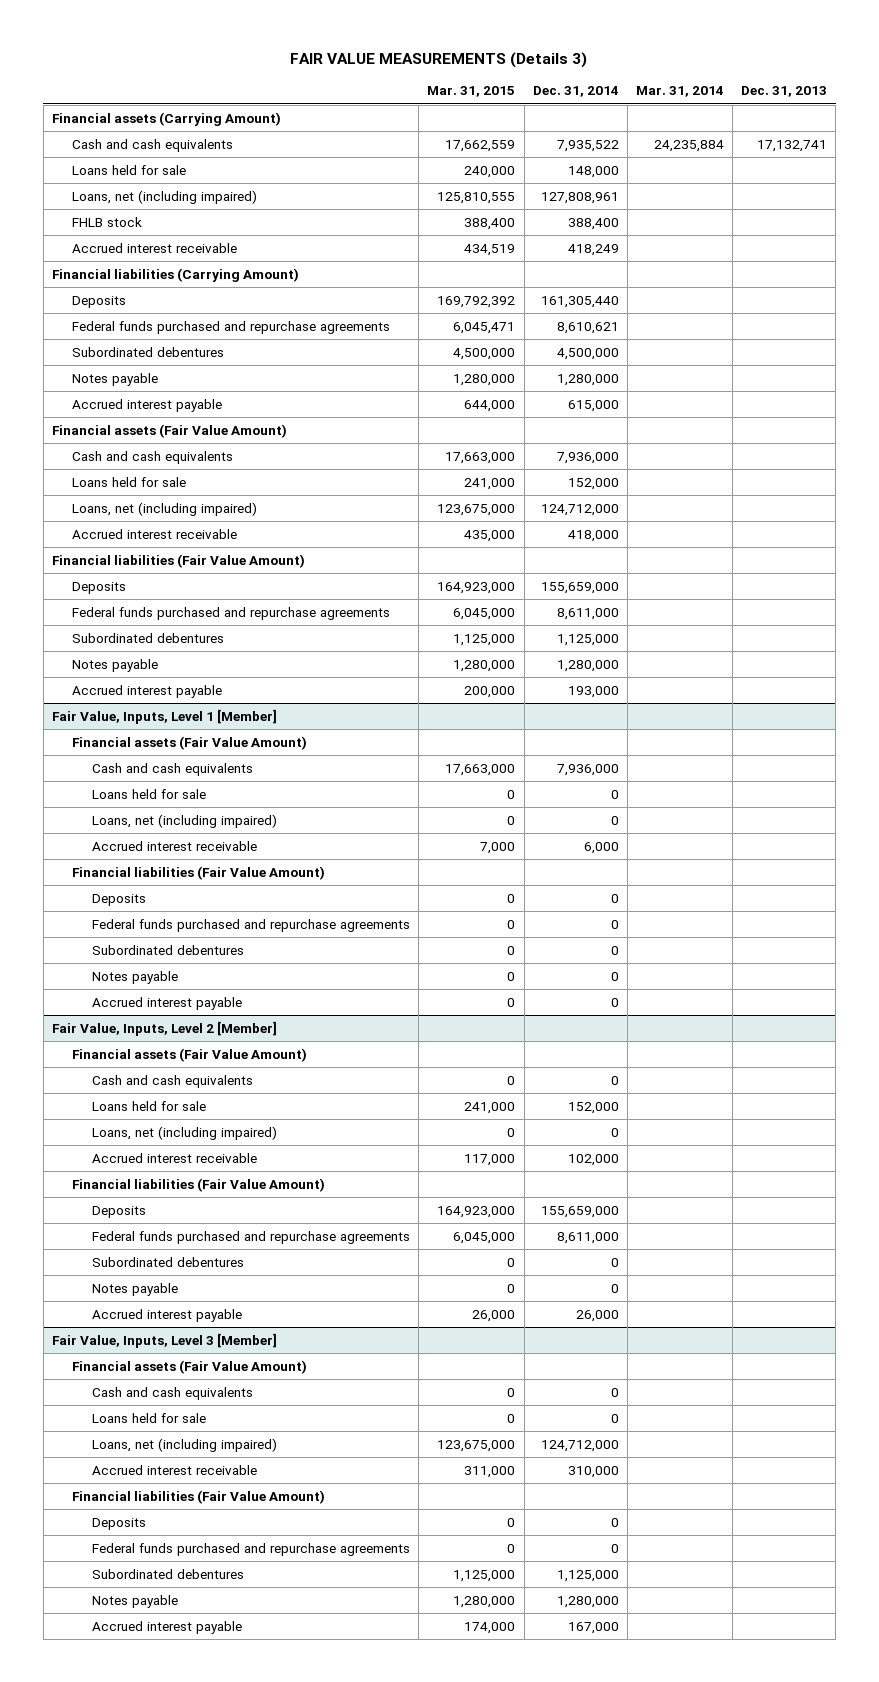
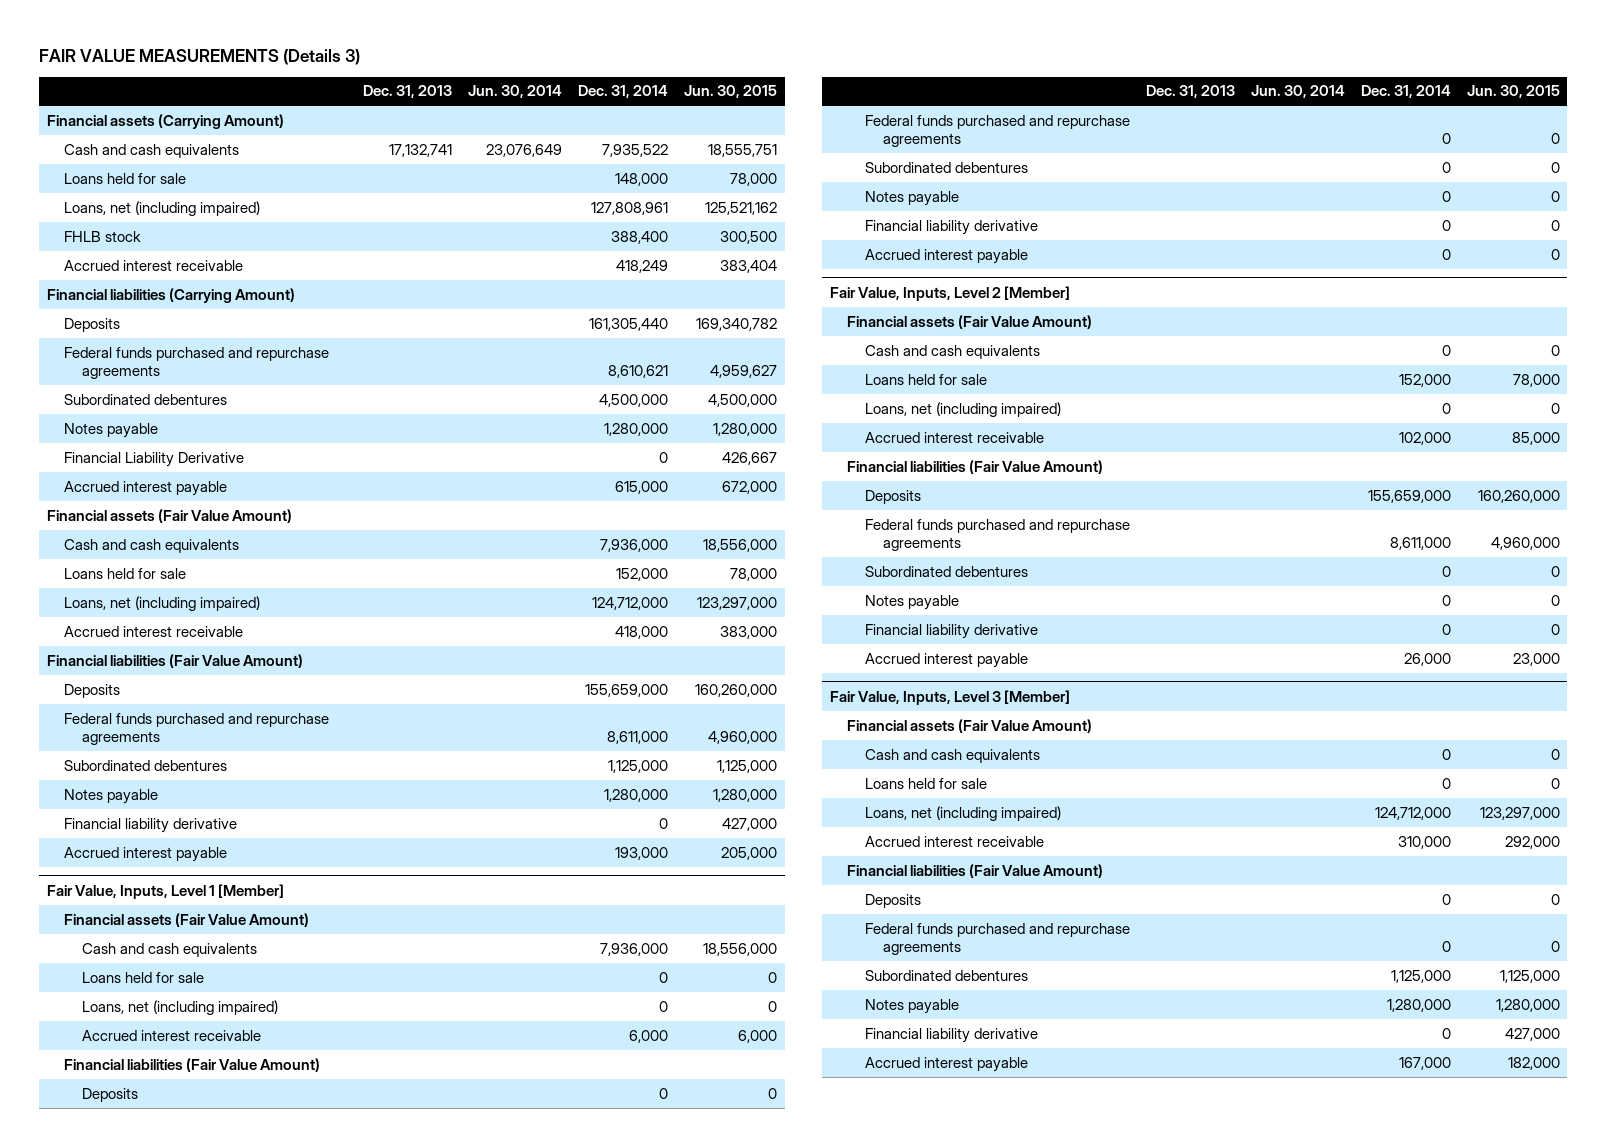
[427,86,516,98] Mar. 31, 2015 -> none
[635,86,724,98] Mar. 31, 2014 -> none
none -> [467,85,562,99] Jun. 30, 2014
none -> [683,85,777,99] Jun. 30, 2015
none -> [64,451,245,467] Financial Liability Derivative
none -> [64,817,238,833] Financial liability derivative
none -> [864,219,1038,235] Financial liability derivative
none -> [864,623,1038,639] Financial liability derivative
none -> [864,1027,1038,1043] Financial liability derivative

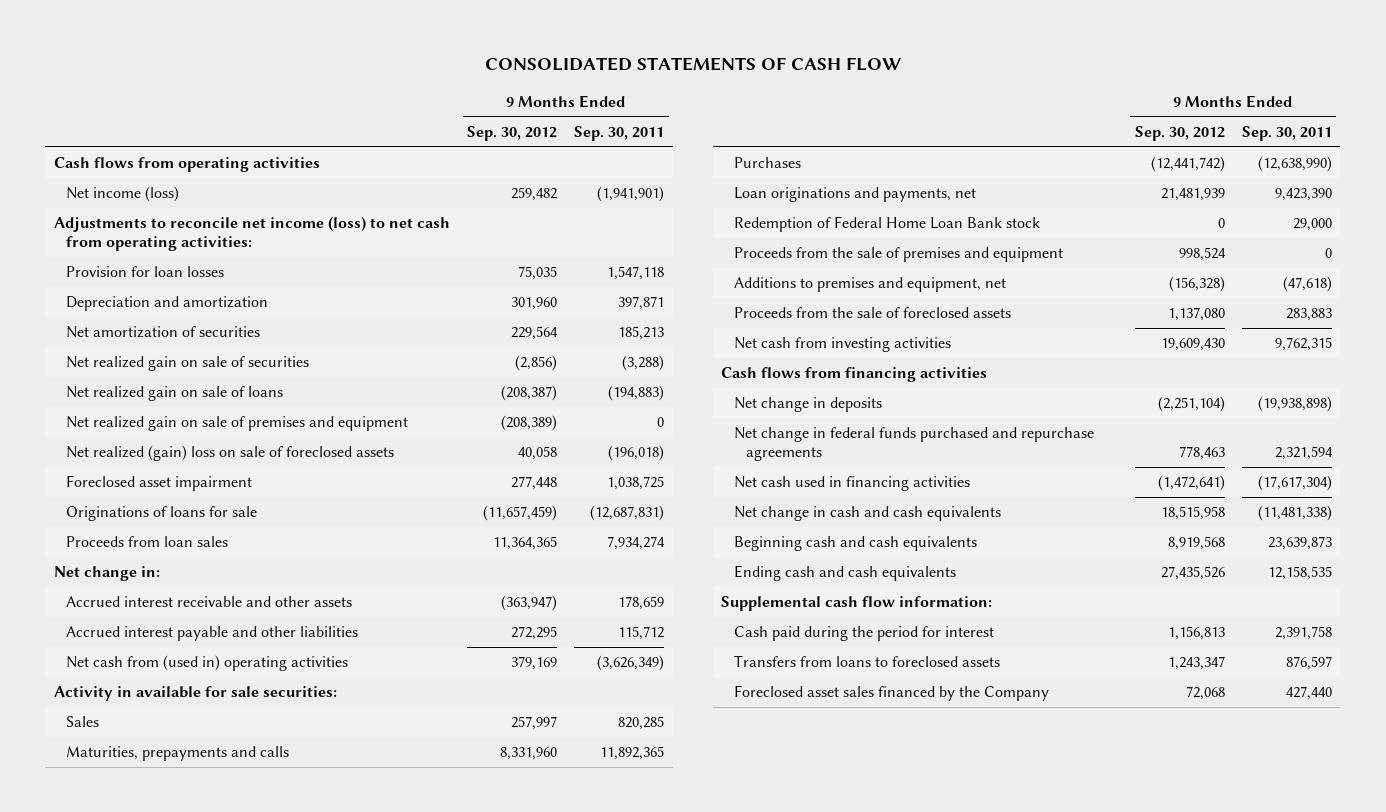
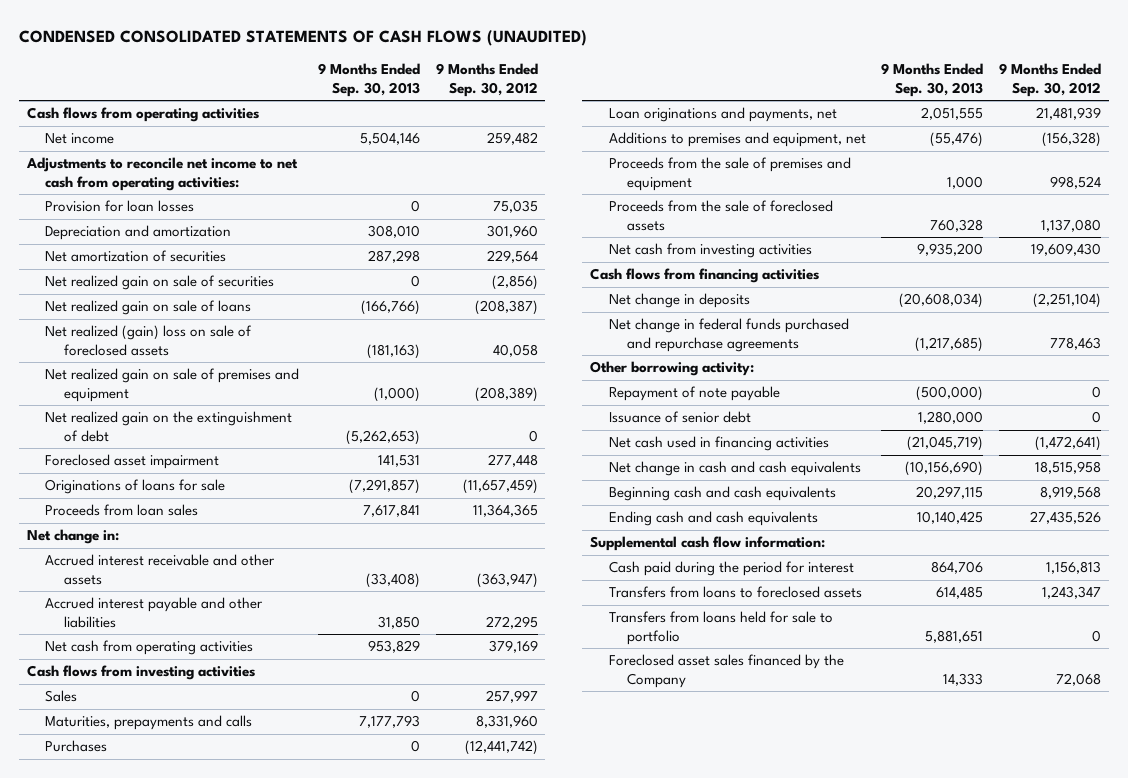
[484,57,901,72] CONSOLIDATED STATEMENTS OF CASH FLOW -> [19,30,588,47] CONDENSED CONSOLIDATED STATEMENTS OF CASH FLOWS (UNAUDITED)
[574,125,665,141] Sep. 30, 2011 -> none
none -> [318,63,421,97] 9 Months Ended Sep. 30, 2013
[66,186,180,203] Net income (loss) -> [45,133,115,145] Net income
[53,216,450,252] Adjustments to reconcile net income (loss) to net cash from operating activities: -> [26,157,299,191] Adjustments to reconcile net income to net cash from operating activities:
[66,416,409,432] Net realized gain on sale of premises and equipment -> [45,368,300,402] Net realized gain on sale of premises and equipment
none -> [45,411,293,442] Net realized gain on the extinguishment of debt
[53,686,337,702] Activity in available for sale securities: -> none
[66,655,349,672] Net cash from (used in) operating activities -> [45,640,254,656] Net cash from operating activities
none -> [27,665,256,681] Cash flows from investing activities
[733,216,1040,233] Redemption of Federal Home Loan Bank stock -> none
[733,247,1063,263] Proceeds from the sale of premises and equipment -> [608,157,851,191] Proceeds from the sale of premises and equipment
none -> [590,361,755,377] Other borrowing activity:
none -> [608,386,780,402] Repayment of note payable
none -> [608,411,751,424] Issuance of senior debt
none -> [608,611,833,645] Transfers from loans held for sale to portfolio

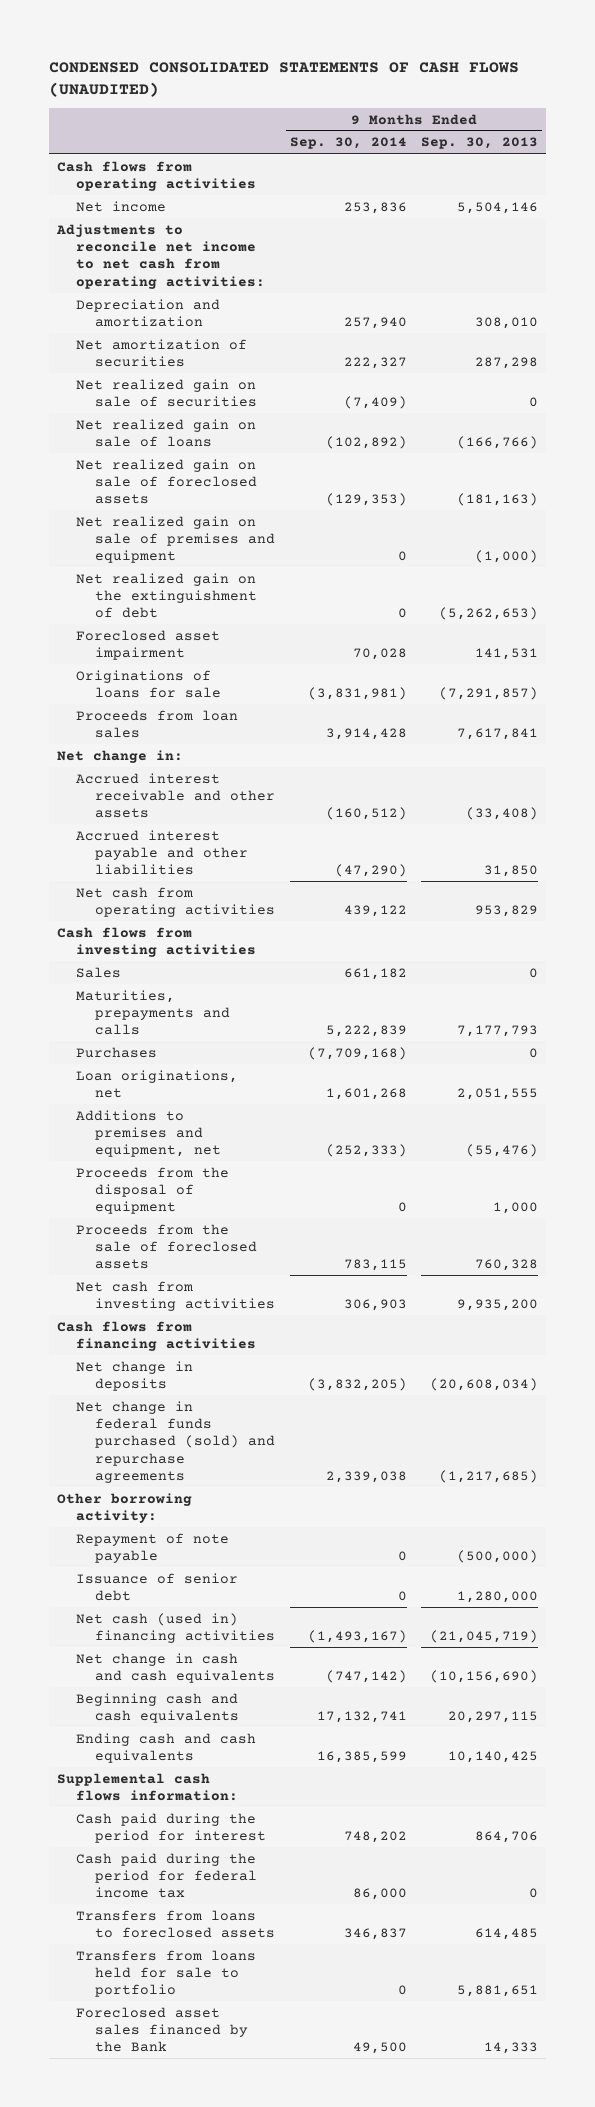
[435,63,538,97] 9 Months Ended Sep. 30, 2012 -> none
none -> [289,137,407,150] Sep. 30, 2014
[45,200,195,213] Provision for loan losses -> none
[45,325,253,356] Net realized (gain) loss on sale of foreclosed assets -> [75,458,258,505] Net realized gain on sale of foreclosed assets
[608,107,837,123] Loan originations and payments, net -> [75,1069,238,1098] Loan originations, net
[608,157,851,191] Proceeds from the sale of premises and equipment -> [75,1166,229,1215] Proceeds from the disposal of equipment
[608,318,849,352] Net change in federal funds purchased and repurchase agreements -> [75,1400,276,1483] Net change in federal funds purchased (sold) and repurchase agreements
[608,436,829,452] Net cash used in financing activities -> [75,1612,276,1643] Net cash (used in) financing activities
[590,536,826,552] Supplemental cash flow information: -> [56,1772,238,1801] Supplemental cash flows information:
none -> [75,1852,258,1899] Cash paid during the period for federal income tax
[608,654,844,688] Foreclosed asset sales financed by the Company -> [75,2006,249,2053] Foreclosed asset sales financed by the Bank

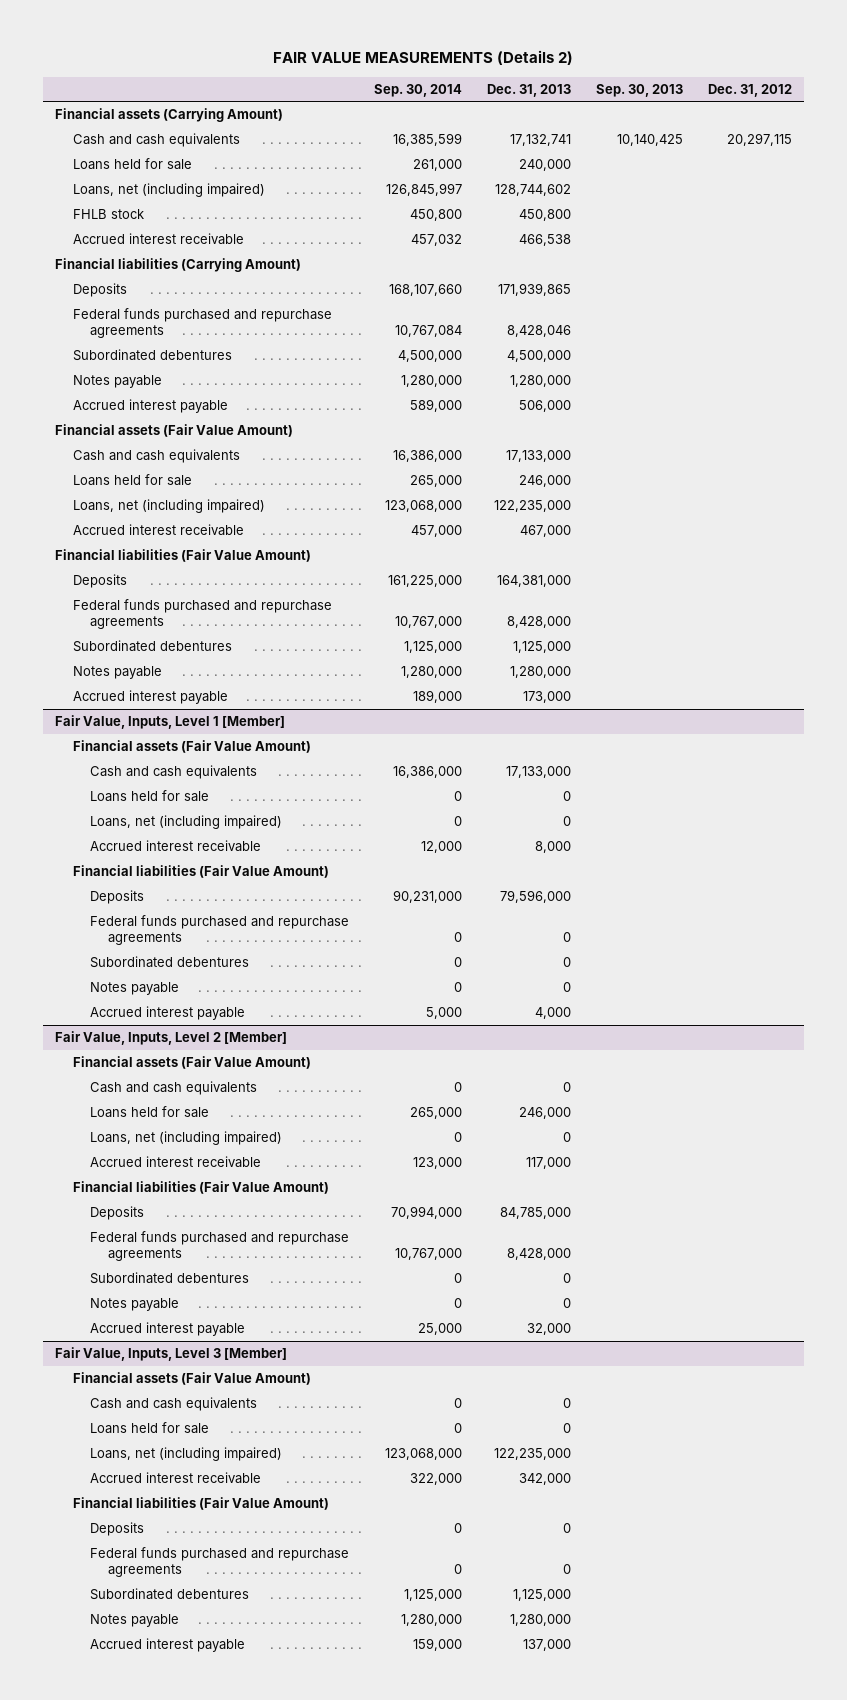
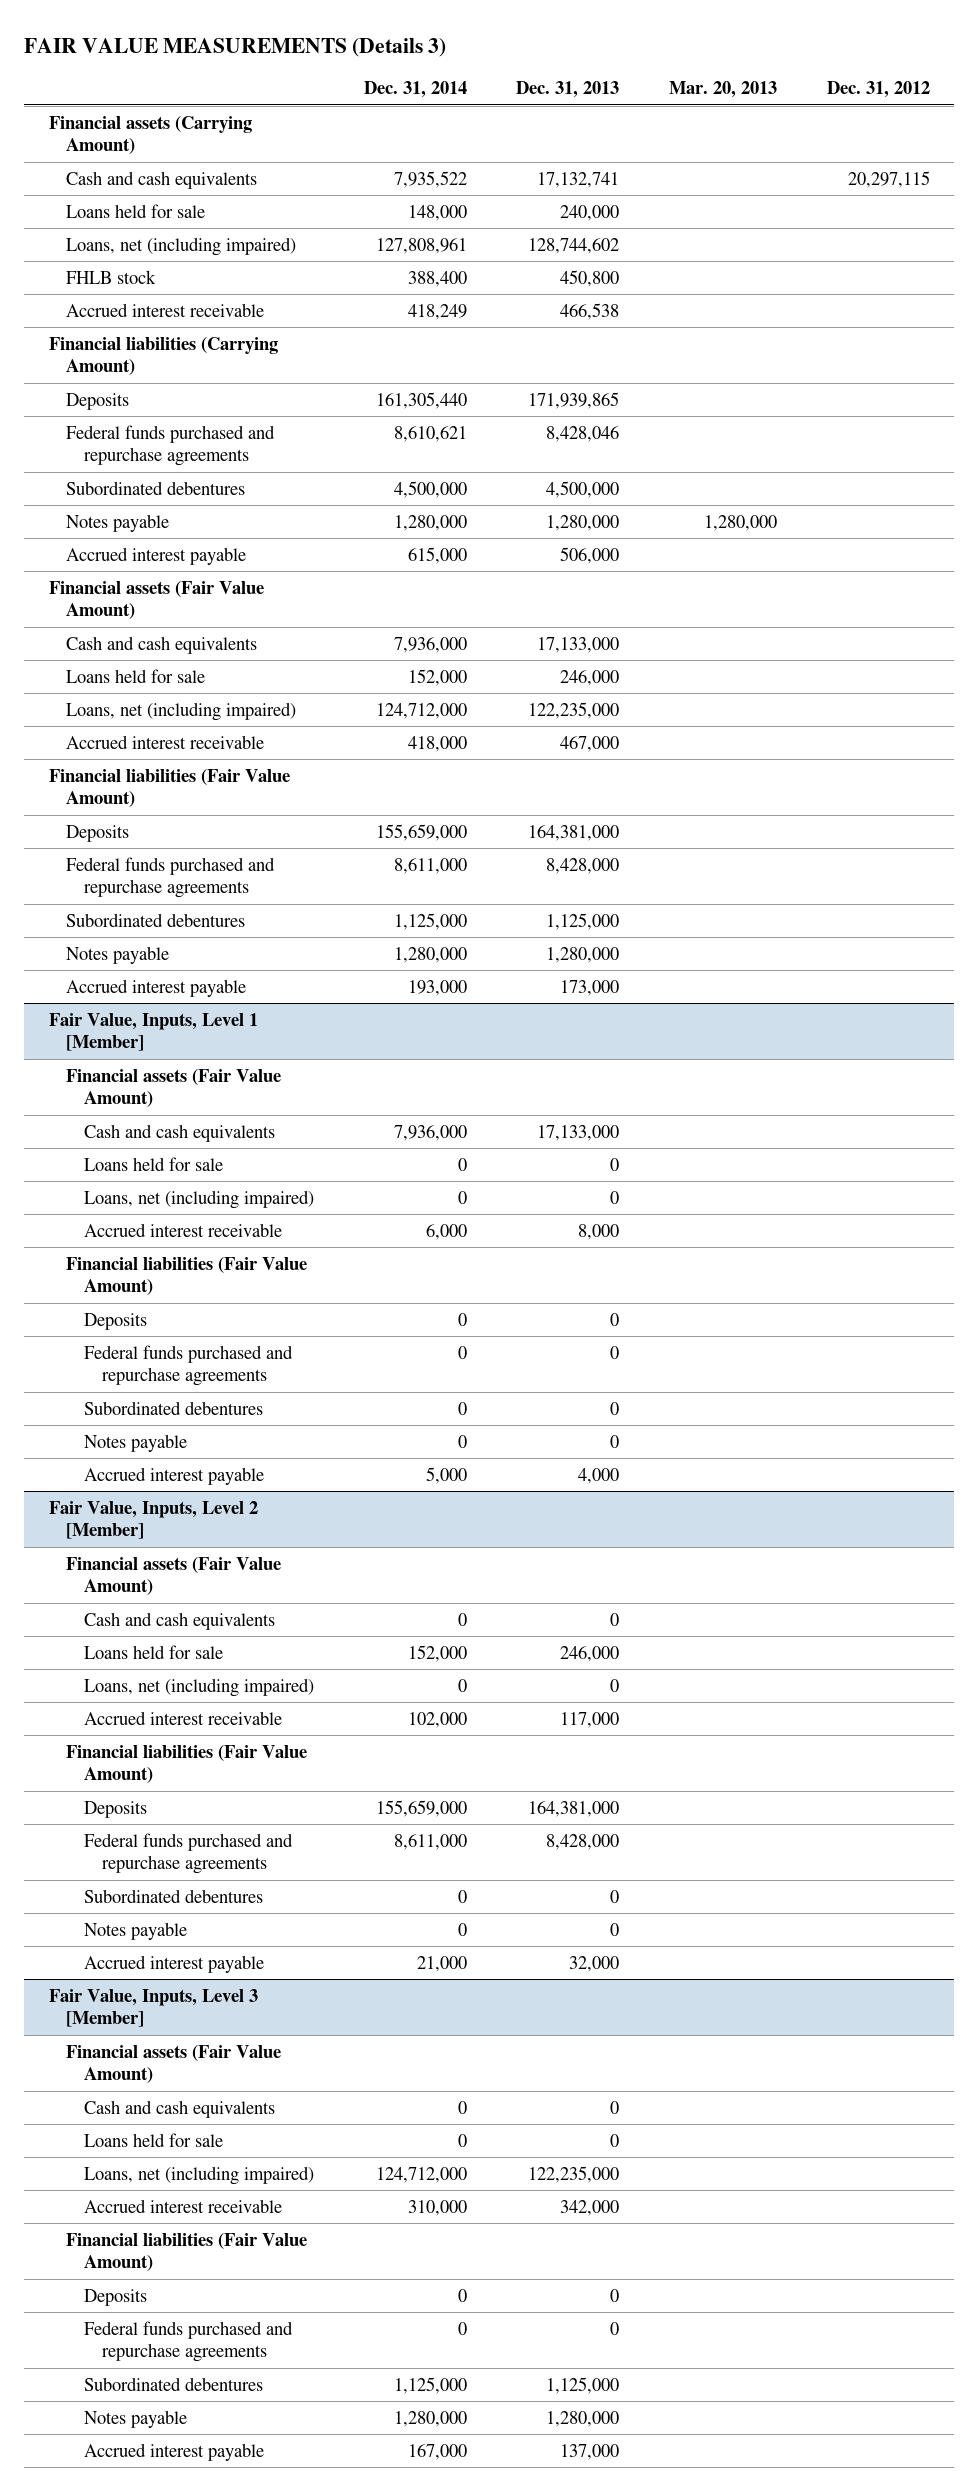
[273,50,574,66] FAIR VALUE MEASUREMENTS (Details 2) -> [24,37,447,57] FAIR VALUE MEASUREMENTS (Details 3)
[374,83,463,97] Sep. 30, 2014 -> none
[595,83,683,97] Sep. 30, 2013 -> none
none -> [363,81,467,99] Dec. 31, 2014
none -> [668,81,777,99] Mar. 20, 2013
[500,890,572,904] 79,596,000 -> [610,1312,620,1326] 0
[500,1207,572,1220] 84,785,000 -> [528,1800,620,1817] 164,381,000

